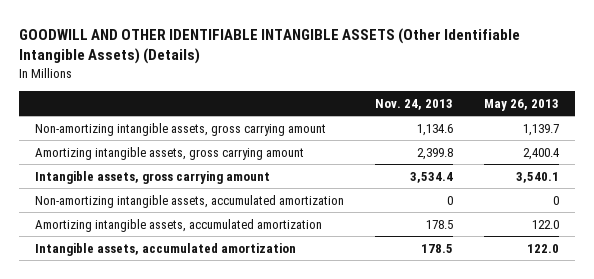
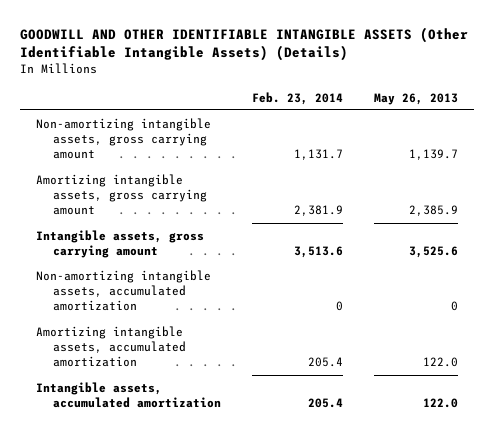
[374,98,453,110] Nov. 24, 2013 -> none
none -> [252,91,344,105] Feb. 23, 2014
[523,147,561,160] 2,400.4 -> [409,205,459,217] 2,385.9
[516,171,560,183] 3,540.1 -> [409,245,459,258] 3,525.6

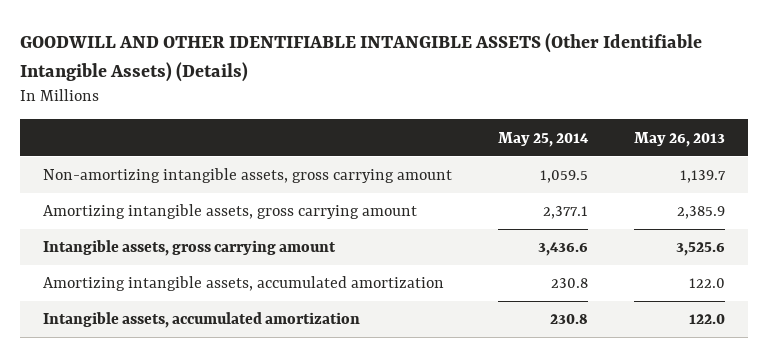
[252,91,344,105] Feb. 23, 2014 -> none
none -> [497,131,589,147] May 25, 2014
[35,269,211,312] Non-amortizing intangible assets, accumulated amortization -> none

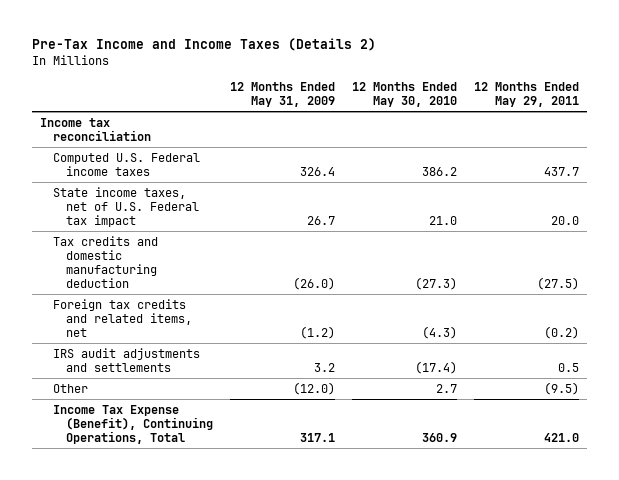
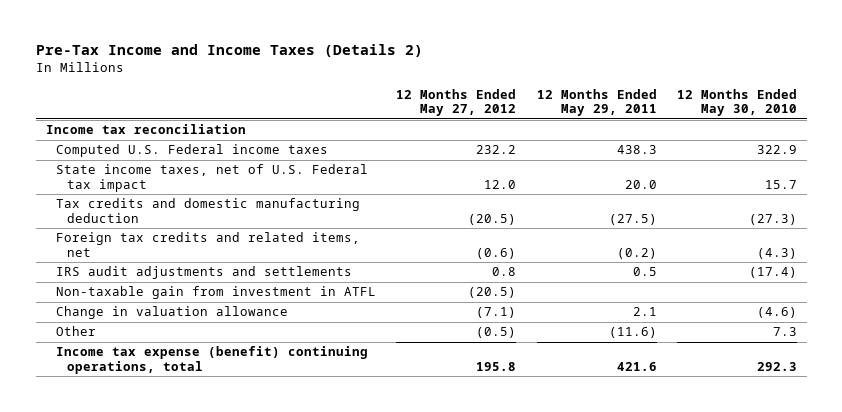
[229,81,335,107] 12 Months Ended May 31, 2009 -> none
none -> [396,88,517,117] 12 Months Ended May 27, 2012
[421,166,457,176] 386.2 -> [756,145,797,155] 322.9
[543,166,579,176] 437.7 -> [616,145,657,155] 438.3
[428,215,457,225] 21.0 -> [764,180,797,190] 15.7
none -> [56,286,377,300] Non-taxable gain from investment in ATFL
none -> [56,306,289,320] Change in valuation allowance
[435,383,457,393] 2.7 -> [772,327,797,337] 7.3
[543,381,579,395] (9.5) -> [608,327,657,339] (11.6)
[53,404,213,444] Income Tax Expense (Benefit), Continuing Operations, Total -> [56,346,369,375] Income tax expense (benefit) continuing operations, total
[421,432,457,442] 360.9 -> [756,362,797,372] 292.3
[543,432,579,442] 421.0 -> [616,362,657,372] 421.6

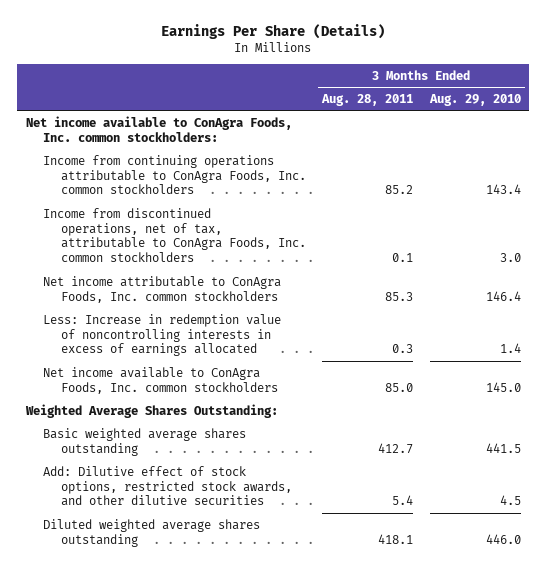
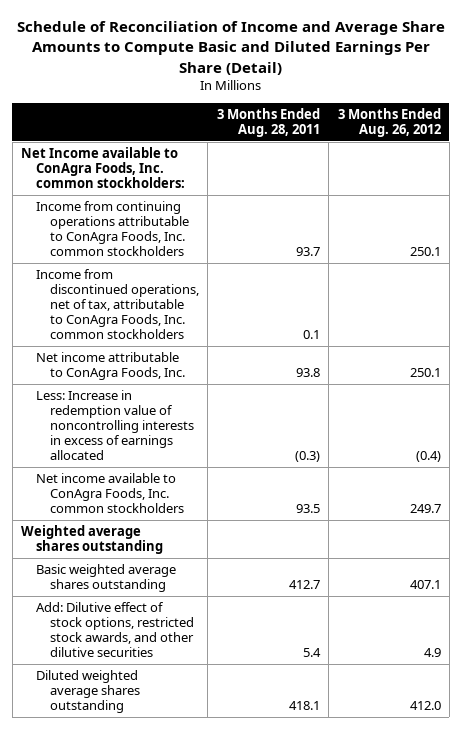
[161,23,386,39] Earnings Per Share (Details) -> [16,21,445,75] Schedule of Reconciliation of Income and Average Share Amounts to Compute Basic and Diluted Earnings Per Share (Detail)
[428,94,521,107] Aug. 29, 2010 -> none
none -> [337,107,441,137] 3 Months Ended Aug. 26, 2012
[25,115,292,142] Net income available to ConAgra Foods, Inc. common stockholders: -> [21,146,185,189] Net Income available to ConAgra Foods, Inc. common stockholders:
[385,185,414,195] 85.2 -> [295,247,320,257] 93.7
[43,275,282,303] Net income attributable to ConAgra Foods, Inc. common stockholders -> [35,351,186,381] Net income attributable to ConAgra Foods, Inc.
[385,291,414,301] 85.3 -> [295,368,320,378] 93.8
[392,344,414,354] 0.3 -> [294,451,320,463] (0.3)
[385,382,414,392] 85.0 -> [295,504,320,514] 93.5
[24,403,278,418] Weighted Average Shares Outstanding: -> [21,524,163,555] Weighted average shares outstanding

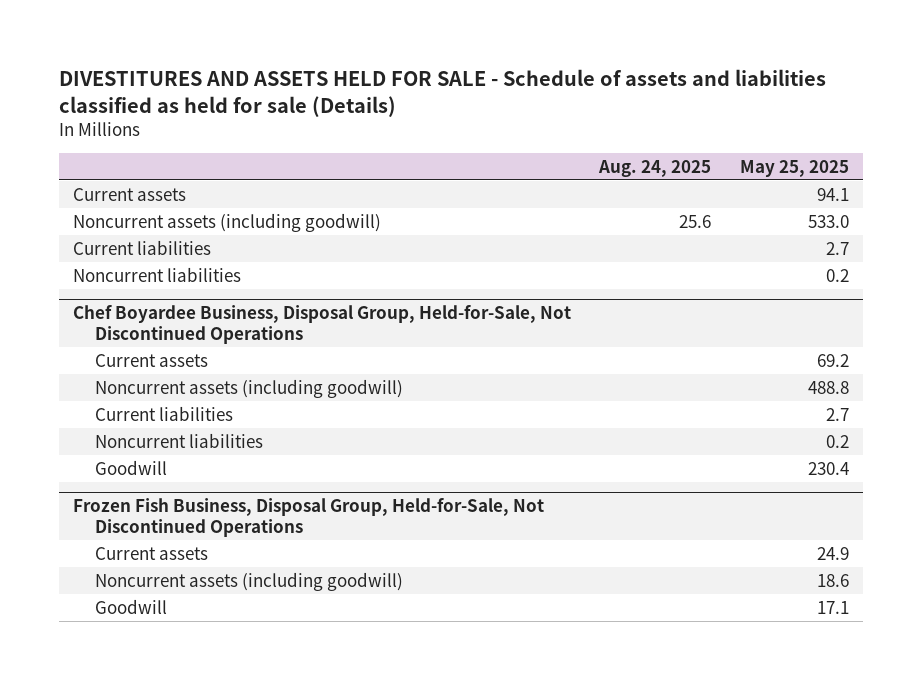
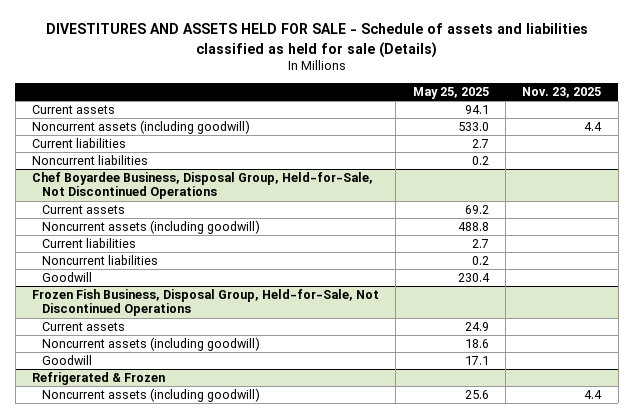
[598,159,712,177] Aug. 24, 2025 -> none
none -> [522,86,602,98] Nov. 23, 2025
none -> [32,372,166,386] Refrigerated & Frozen
none -> [41,388,260,403] Noncurrent assets (including goodwill)

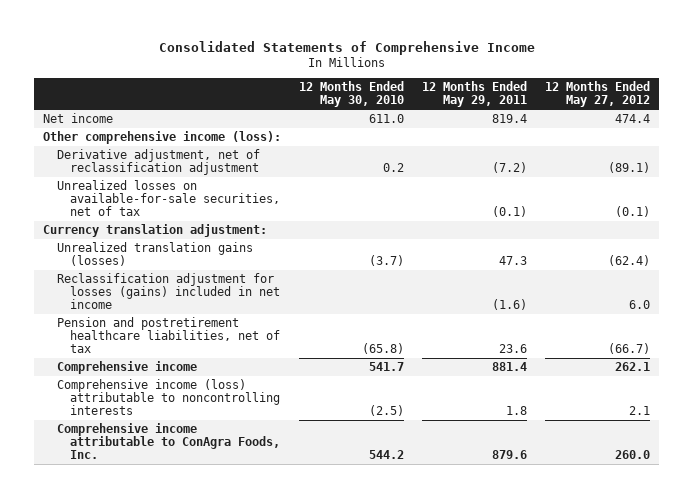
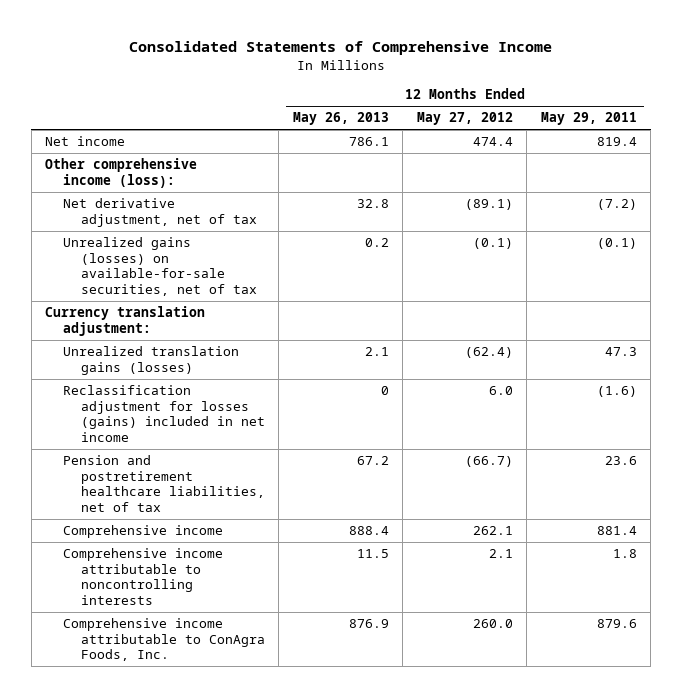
[299,81,405,108] 12 Months Ended May 30, 2010 -> none
none -> [292,112,389,126] May 26, 2013
[56,149,260,176] Derivative adjustment, net of reclassification adjustment -> [63,198,258,227] Net derivative adjustment, net of tax
[56,180,280,217] Unrealized losses on available-for-sale securities, net of tax -> [63,237,258,296] Unrealized gains (losses) on available-for-sale securities, net of tax
[56,379,280,416] Comprehensive income (loss) attributable to noncontrolling interests -> [63,548,224,605] Comprehensive income attributable to noncontrolling interests

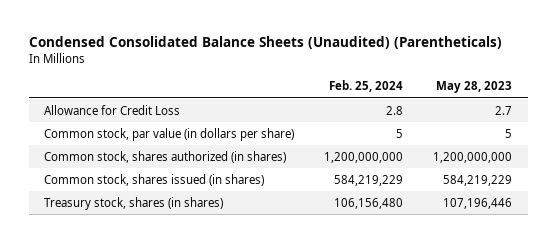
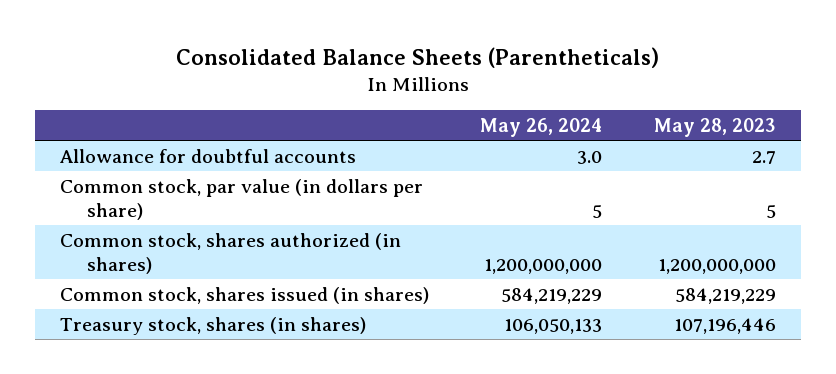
[28,35,502,49] Condensed Consolidated Balance Sheets (Unaudited) (Parentheticals) -> [175,46,659,68] Consolidated Balance Sheets (Parentheticals)
[329,80,404,93] Feb. 25, 2024 -> none
none -> [480,117,603,137] May 26, 2024
[43,104,180,115] Allowance for Credit Loss -> [60,148,357,163] Allowance for doubtful accounts

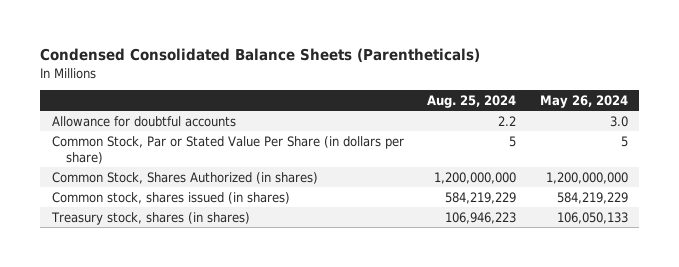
[175,46,659,68] Consolidated Balance Sheets (Parentheticals) -> [39,48,480,63] Condensed Consolidated Balance Sheets (Parentheticals)
[653,117,776,137] May 28, 2023 -> none
none -> [427,95,517,109] Aug. 25, 2024
[60,178,424,220] Common stock, par value (in dollars per share) -> [51,135,404,164] Common Stock, Par or Stated Value Per Share (in dollars per share)
[60,232,402,274] Common stock, shares authorized (in shares) -> [51,171,318,184] Common Stock, Shares Authorized (in shares)

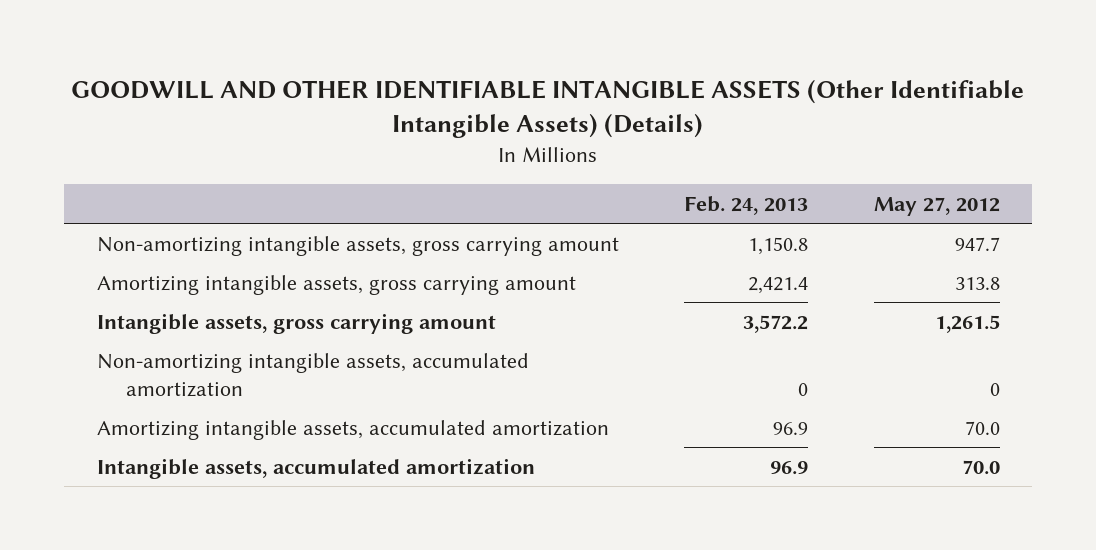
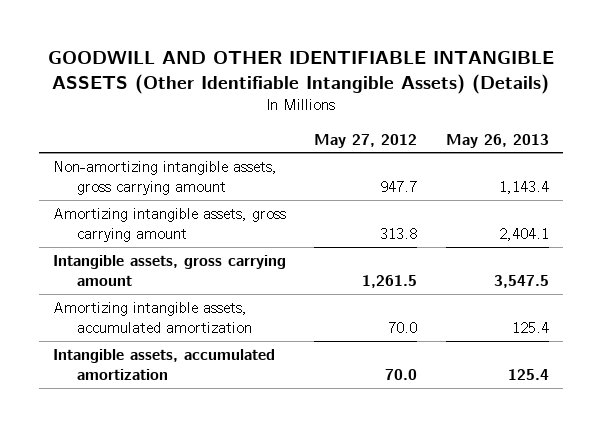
[684,195,809,215] Feb. 24, 2013 -> none
none -> [445,133,549,148] May 26, 2013
[96,352,529,397] Non-amortizing intangible assets, accumulated amortization -> none

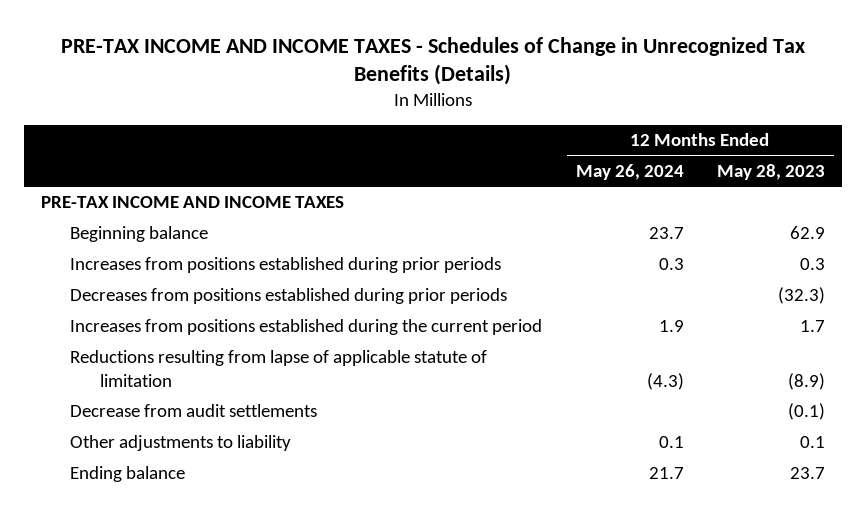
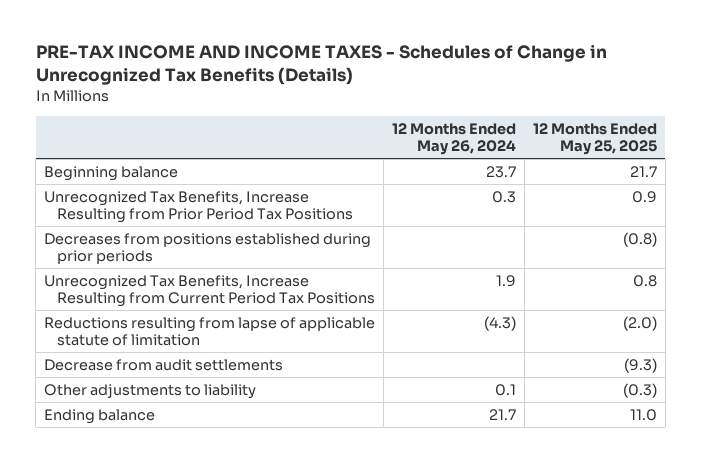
[717,164,826,181] May 28, 2023 -> none
none -> [532,122,657,156] 12 Months Ended May 25, 2025
[40,196,344,209] PRE-TAX INCOME AND INCOME TAXES -> none
[70,257,502,274] Increases from positions established during prior periods -> [43,190,354,224] Unrecognized Tax Benefits, Increase Resulting from Prior Period Tax Positions
[70,319,543,336] Increases from positions established during the current period -> [43,274,376,308] Unrecognized Tax Benefits, Increase Resulting from Current Period Tax Positions

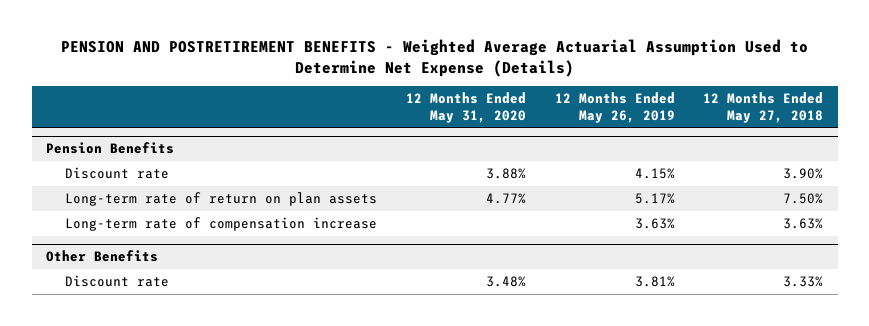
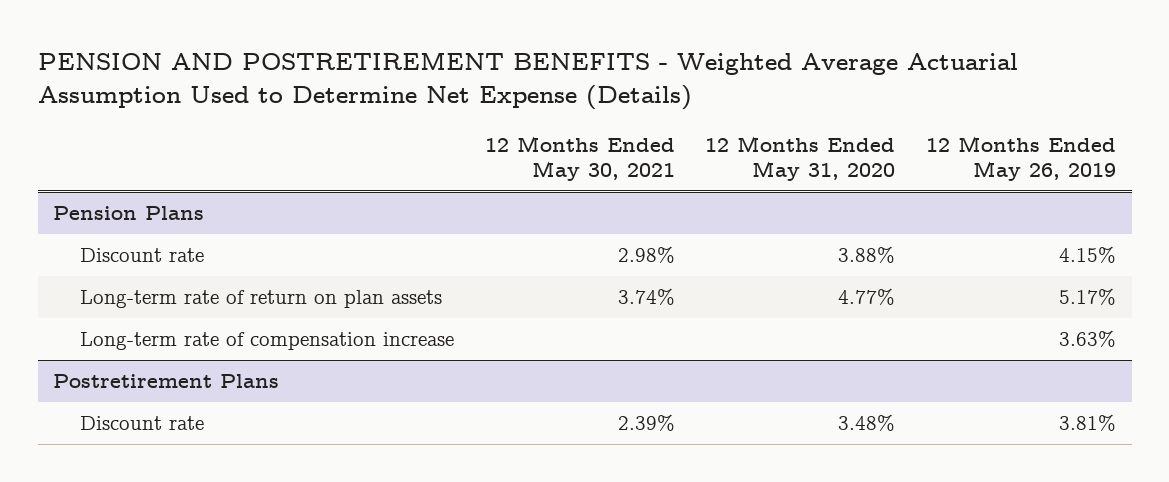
[703,92,824,123] 12 Months Ended May 27, 2018 -> none
none -> [484,135,675,182] 12 Months Ended May 30, 2021
[45,142,174,155] Pension Benefits -> [52,206,204,221] Pension Plans
[45,250,158,263] Other Benefits -> [52,374,279,389] Postretirement Plans

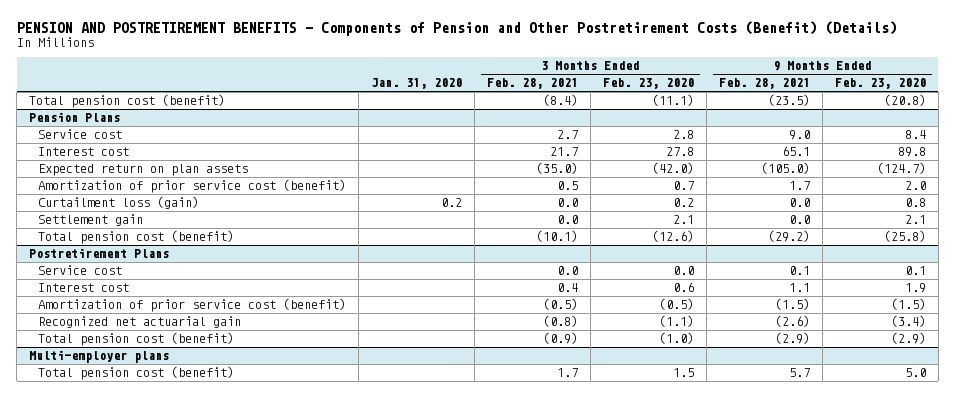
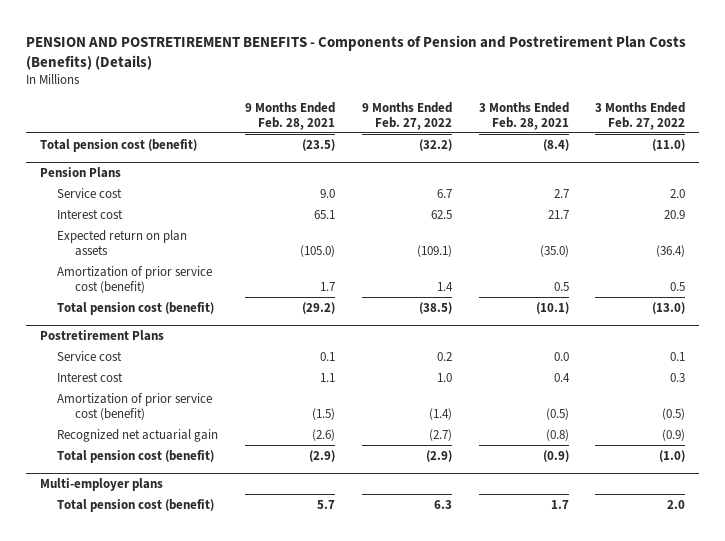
[16,20,897,36] PENSION AND POSTRETIREMENT BENEFITS - Components of Pension and Other Postretirement Costs (Benefit) (Details) -> [26,34,687,70] PENSION AND POSTRETIREMENT BENEFITS - Components of Pension and Postretirement Plan Costs (Benefits) (Details)
[370,78,462,90] Jan. 31, 2020 -> none
[602,78,694,90] Feb. 23, 2020 -> none
[834,78,926,90] Feb. 23, 2020 -> none
none -> [361,101,452,130] 9 Months Ended Feb. 27, 2022
none -> [595,101,686,130] 3 Months Ended Feb. 27, 2022
[37,196,199,210] Curtailment loss (gain) -> none
[37,214,143,227] Settlement gain -> none

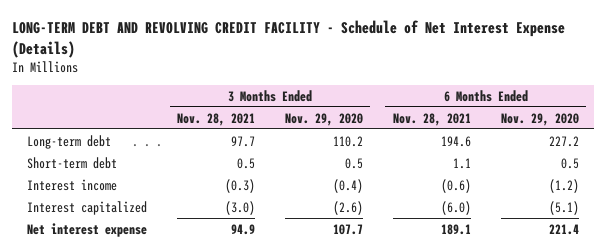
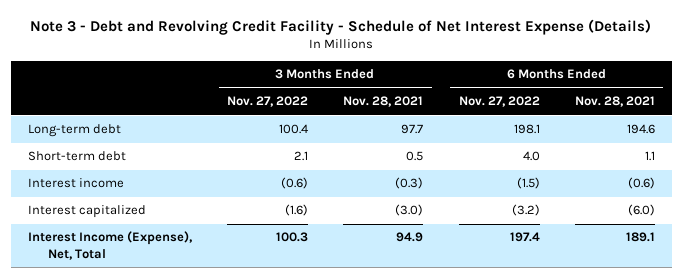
[12,20,566,58] LONG-TERM DEBT AND REVOLVING CREDIT FACILITY - Schedule of Net Interest Expense (Details) -> [30,18,652,35] Note 3 - Debt and Revolving Credit Facility - Schedule of Net Interest Expense (Details)
[285,112,364,126] Nov. 29, 2020 -> none
[500,112,579,126] Nov. 29, 2020 -> none
none -> [227,96,309,108] Nov. 27, 2022
none -> [458,96,540,108] Nov. 27, 2022
[27,222,148,237] Net interest expense -> [28,231,193,261] Interest Income (Expense), Net, Total

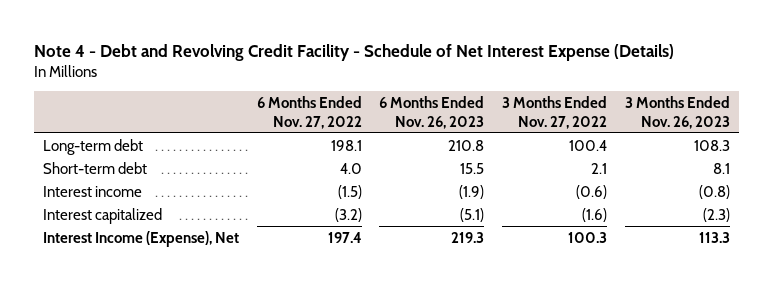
[30,18,652,35] Note 3 - Debt and Revolving Credit Facility - Schedule of Net Interest Expense (Details) -> [33,43,674,61] Note 4 - Debt and Revolving Credit Facility - Schedule of Net Interest Expense (Details)
[343,96,424,108] Nov. 28, 2021 -> none
[574,96,655,108] Nov. 28, 2021 -> none
none -> [379,96,485,129] 6 Months Ended Nov. 26, 2023
none -> [625,96,731,129] 3 Months Ended Nov. 26, 2023
[28,231,193,261] Interest Income (Expense), Net, Total -> [42,230,239,247] Interest Income (Expense), Net

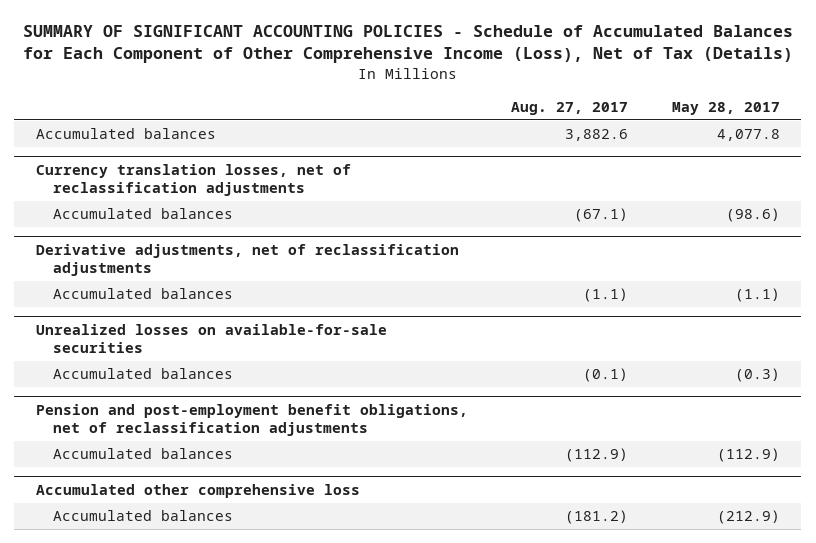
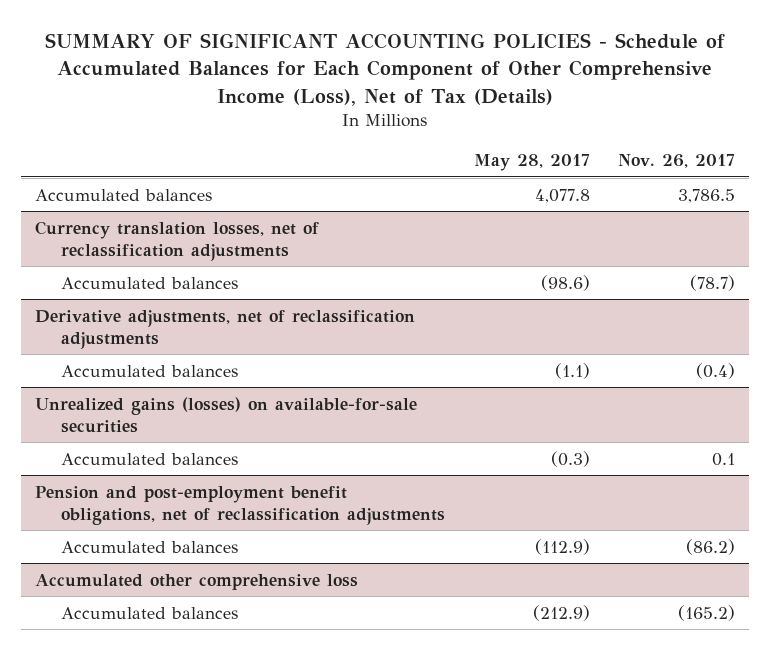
[511,101,629,115] Aug. 27, 2017 -> none
none -> [617,154,735,169] Nov. 26, 2017
[35,323,387,354] Unrealized losses on available-for-sale securities -> [35,396,418,433] Unrealized gains (losses) on available-for-sale securities

